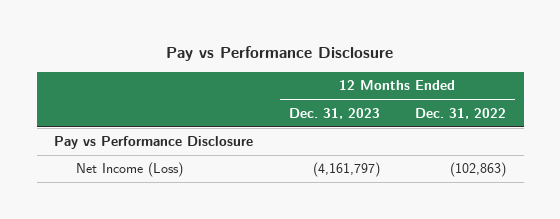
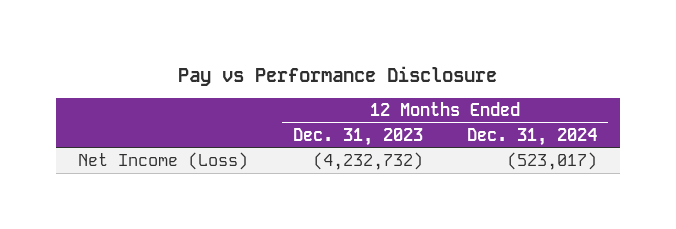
[414,107,506,119] Dec. 31, 2022 -> none
none -> [467,127,598,146] Dec. 31, 2024
[54,136,254,150] Pay vs Performance Disclosure -> none
[312,162,380,178] (4,161,797) -> [312,152,423,171] (4,232,732)

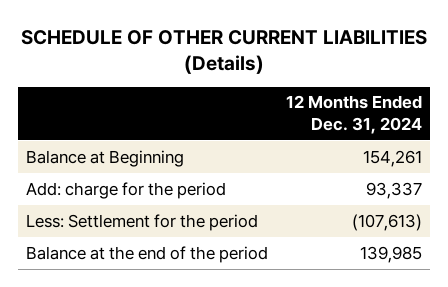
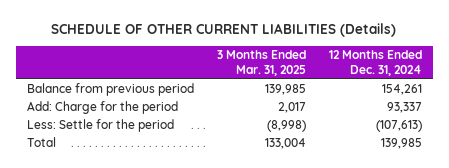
none -> [216,50,306,77] 3 Months Ended Mar. 31, 2025
[26,149,185,167] Balance at Beginning -> [27,83,195,97] Balance from previous period
[26,181,227,199] Add: charge for the period -> [27,101,179,115] Add: Charge for the period
[26,213,259,231] Less: Settlement for the period -> [27,119,175,133] Less: Settle for the period
[26,245,269,263] Balance at the end of the period -> [27,137,57,148] Total

